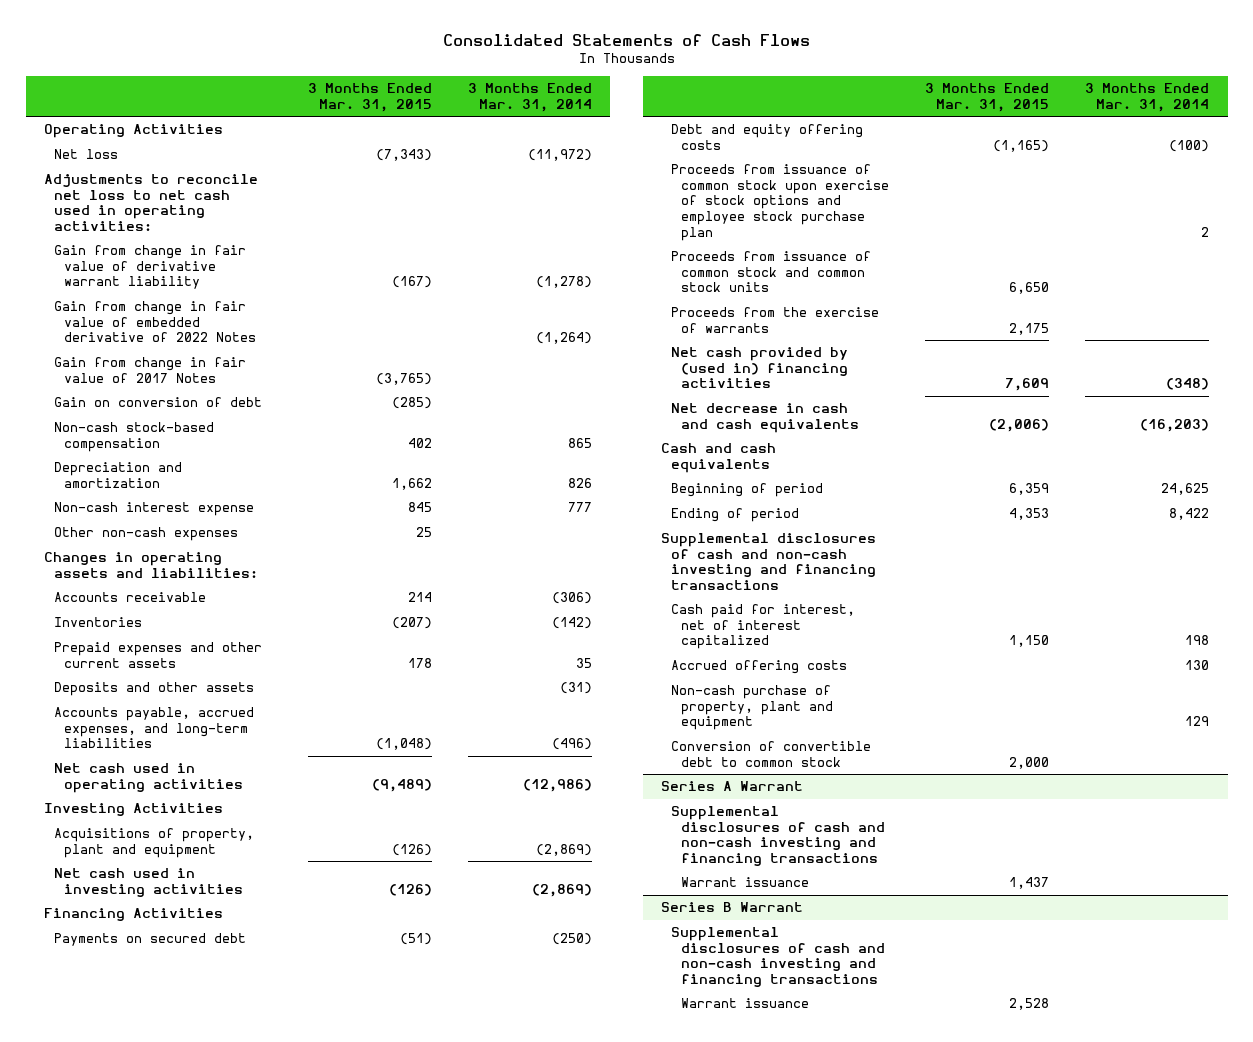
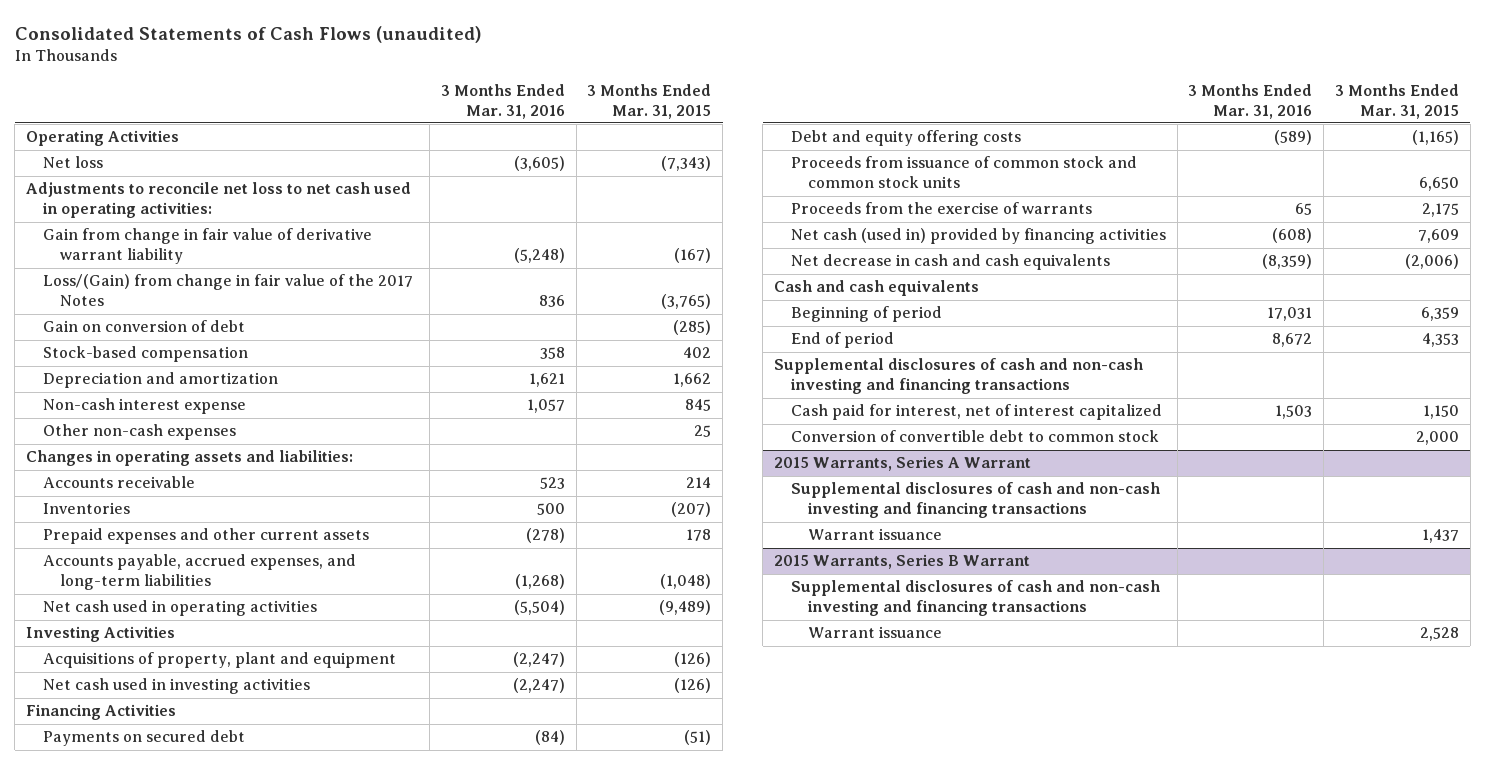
[442,33,810,46] Consolidated Statements of Cash Flows -> [14,25,482,43] Consolidated Statements of Cash Flows (unaudited)
[468,83,593,112] 3 Months Ended Mar. 31, 2014 -> none
none -> [440,83,565,119] 3 Months Ended Mar. 31, 2016
[53,301,256,343] Gain from change in fair value of embedded derivative of 2022 Notes -> none
[53,357,246,383] Gain from change in fair value of 2017 Notes -> [43,274,414,307] Loss/(Gain) from change in fair value of the 2017 Notes
[53,422,214,452] Non-cash stock-based compensation -> [43,346,249,363] Stock-based compensation
[53,682,254,697] Deposits and other assets -> none
[670,164,889,241] Proceeds from issuance of common stock upon exercise of stock options and employee stock purchase plan -> none
[670,347,848,389] Net cash provided by (used in) financing activities -> [790,228,1166,245] Net cash (used in) provided by financing activities
[670,508,799,523] Ending of period -> [790,332,894,349] End of period
[670,660,847,675] Accrued offering costs -> none
[670,685,833,731] Non-cash purchase of property, plant and equipment -> none
[660,781,803,792] Series A Warrant -> [773,456,1031,472] 2015 Warrants, Series A Warrant
[660,902,803,913] Series B Warrant -> [773,554,1030,570] 2015 Warrants, Series B Warrant

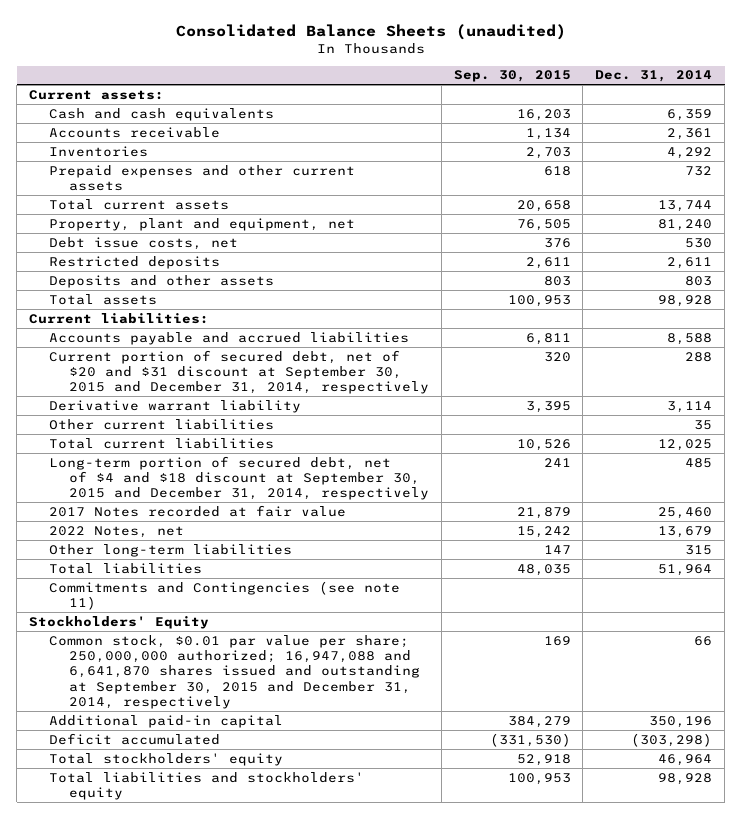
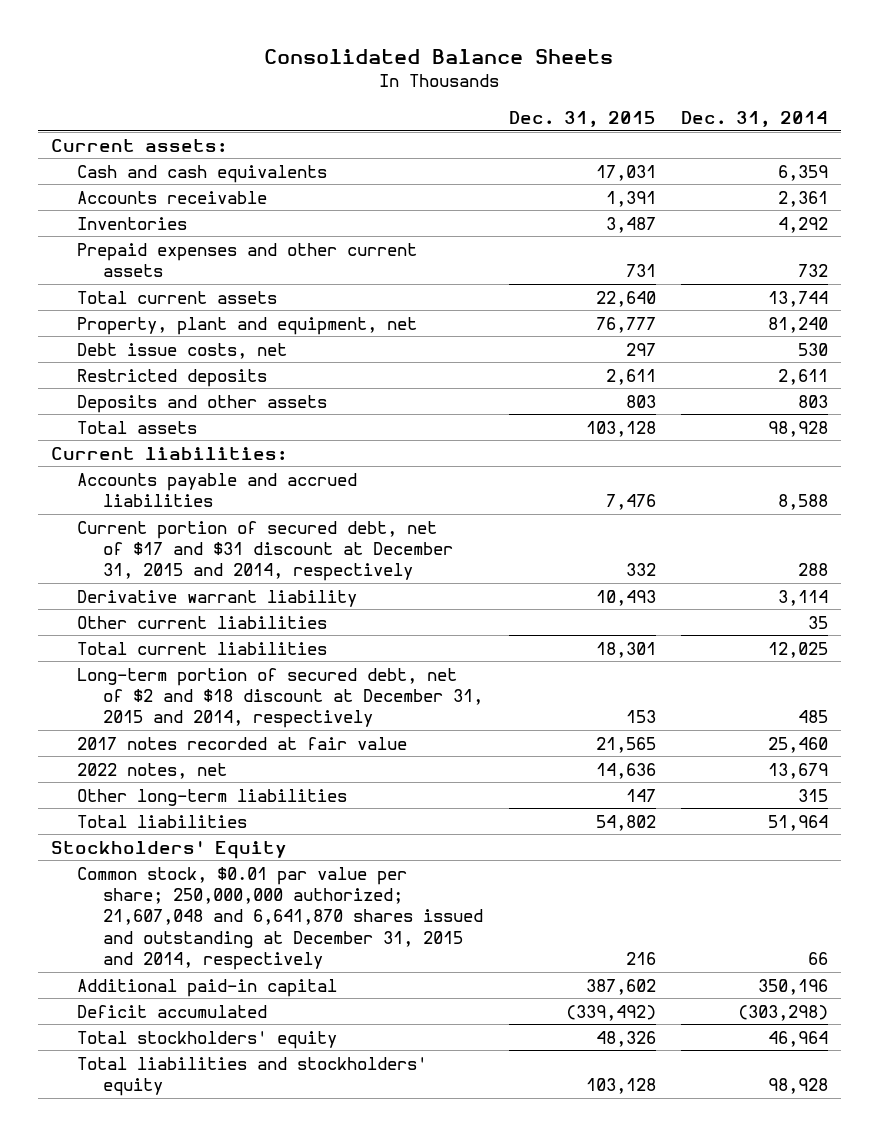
[175,24,566,41] Consolidated Balance Sheets (unaudited) -> [264,49,614,65] Consolidated Balance Sheets
[453,70,571,83] Sep. 30, 2015 -> none
none -> [508,111,656,128] Dec. 31, 2015
[49,349,430,395] Current portion of secured debt, net of $20 and $31 discount at September 30, 2015 and December 31, 2014, respectively -> [76,520,453,582] Current portion of secured debt, net of $17 and $31 discount at December 31, 2015 and 2014, respectively
[49,455,430,501] Long-term portion of secured debt, net of $4 and $18 discount at September 30, 2015 and December 31, 2014, respectively -> [76,667,483,729] Long-term portion of secured debt, net of $2 and $18 discount at December 31, 2015 and 2014, respectively
[49,504,347,517] 2017 Notes recorded at fair value -> [76,736,407,750] 2017 notes recorded at fair value
[49,525,185,538] 2022 Notes, net -> [76,762,227,779] 2022 notes, net
[49,580,401,610] Commitments and Contingencies (see note 11) -> none
[49,634,421,709] Common stock, $0.01 par value per share; 250,000,000 authorized; 16,947,088 and 6,641,870 shares issued and outstanding at September 30, 2015 and December 31, 2014, respectively -> [76,866,483,971] Common stock, $0.01 par value per share; 250,000,000 authorized; 21,607,048 and 6,641,870 shares issued and outstanding at December 31, 2015 and 2014, respectively

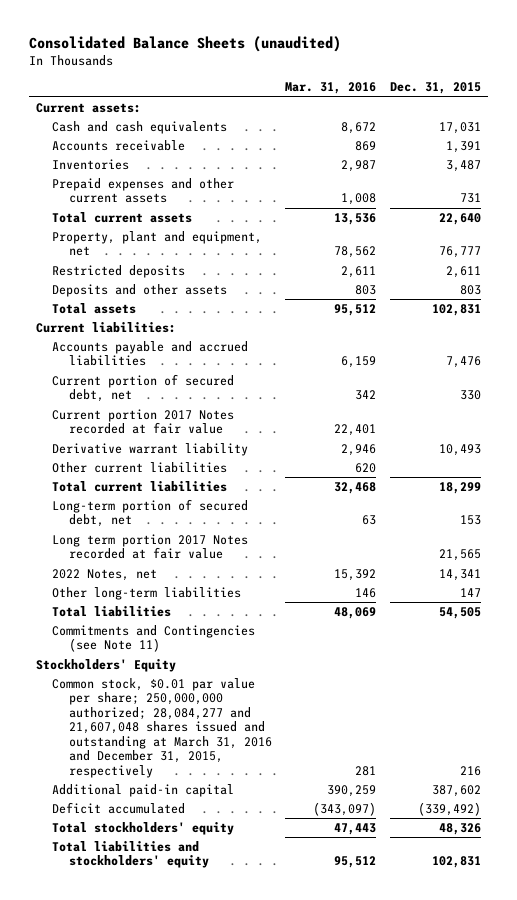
[264,49,614,65] Consolidated Balance Sheets -> [28,36,341,53] Consolidated Balance Sheets (unaudited)
[681,111,829,128] Dec. 31, 2014 -> none
none -> [285,82,377,95] Mar. 31, 2016
[76,342,287,359] Debt issue costs, net -> none
[585,420,656,437] 103,128 -> [432,303,482,316] 102,831
[76,520,453,582] Current portion of secured debt, net of $17 and $31 discount at December 31, 2015 and 2014, respectively -> [52,373,235,403] Current portion of secured debt, net
[625,563,656,577] 332 -> [460,390,482,401] 330
none -> [52,408,235,435] Current portion 2017 Notes recorded at fair value
[595,641,656,658] 18,301 -> [439,481,482,494] 18,299
[76,667,483,729] Long-term portion of secured debt, net of $2 and $18 discount at December 31, 2015 and 2014, respectively -> [52,498,249,528] Long-term portion of secured debt, net
[76,736,407,750] 2017 notes recorded at fair value -> [52,533,249,560] Long term portion 2017 Notes recorded at fair value
[76,762,227,779] 2022 notes, net -> [52,568,158,581] 2022 Notes, net
[595,762,656,779] 14,636 -> [439,568,482,581] 14,341
[595,814,656,831] 54,802 -> [439,606,482,619] 54,505
none -> [52,624,256,653] Commitments and Contingencies (see Note 11)
[76,866,483,971] Common stock, $0.01 par value per share; 250,000,000 authorized; 21,607,048 and 6,641,870 shares issued and outstanding at December 31, 2015 and 2014, respectively -> [52,677,272,778] Common stock, $0.01 par value per share; 250,000,000 authorized; 28,084,277 and 21,607,048 shares issued and outstanding at March 31, 2016 and December 31, 2015, respectively
[585,1078,656,1095] 103,128 -> [432,856,482,869] 102,831

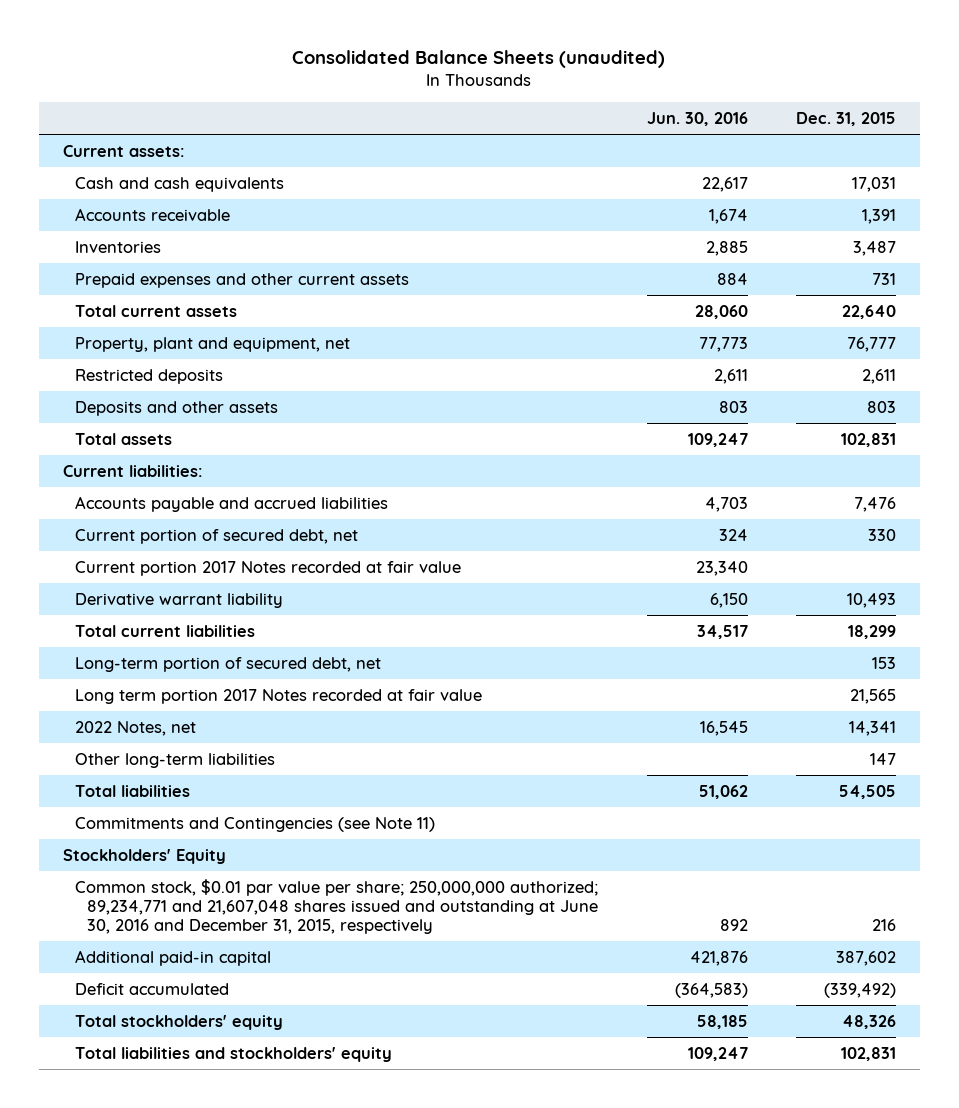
[285,82,377,95] Mar. 31, 2016 -> none
none -> [646,111,748,126] Jun. 30, 2016
[52,461,228,473] Other current liabilities -> none
[52,677,272,778] Common stock, $0.01 par value per share; 250,000,000 authorized; 28,084,277 and 21,607,048 shares issued and outstanding at March 31, 2016 and December 31, 2015, respectively -> [74,878,599,935] Common stock, $0.01 par value per share; 250,000,000 authorized; 89,234,771 and 21,607,048 shares issued and outstanding at June 30, 2016 and December 31, 2015, respectively

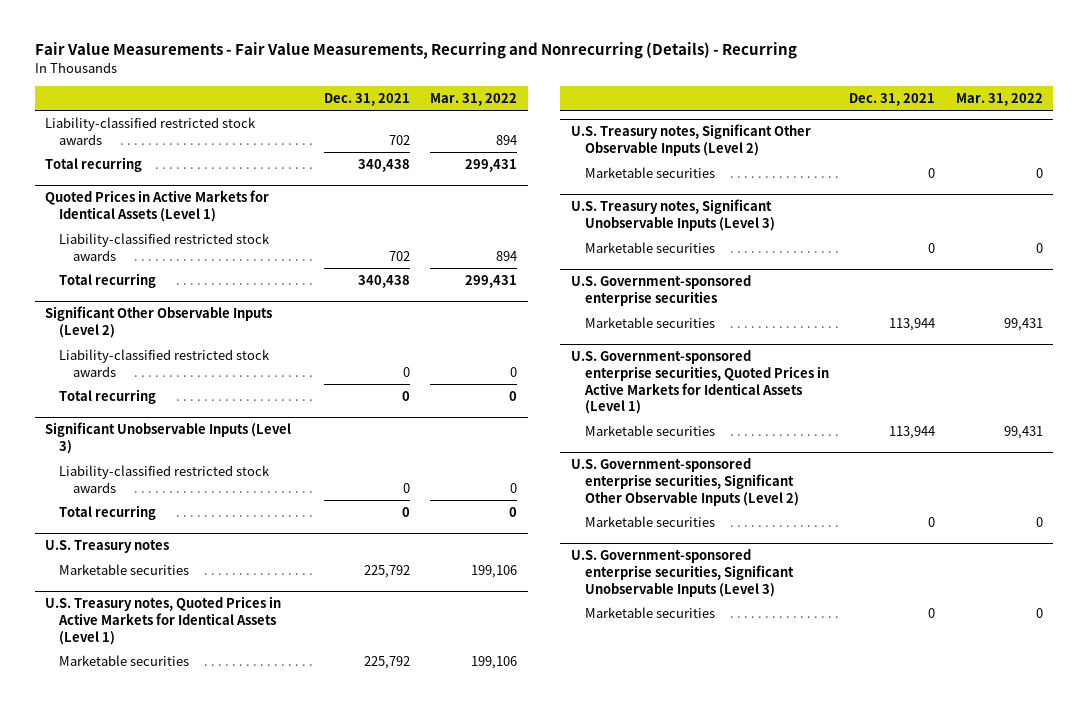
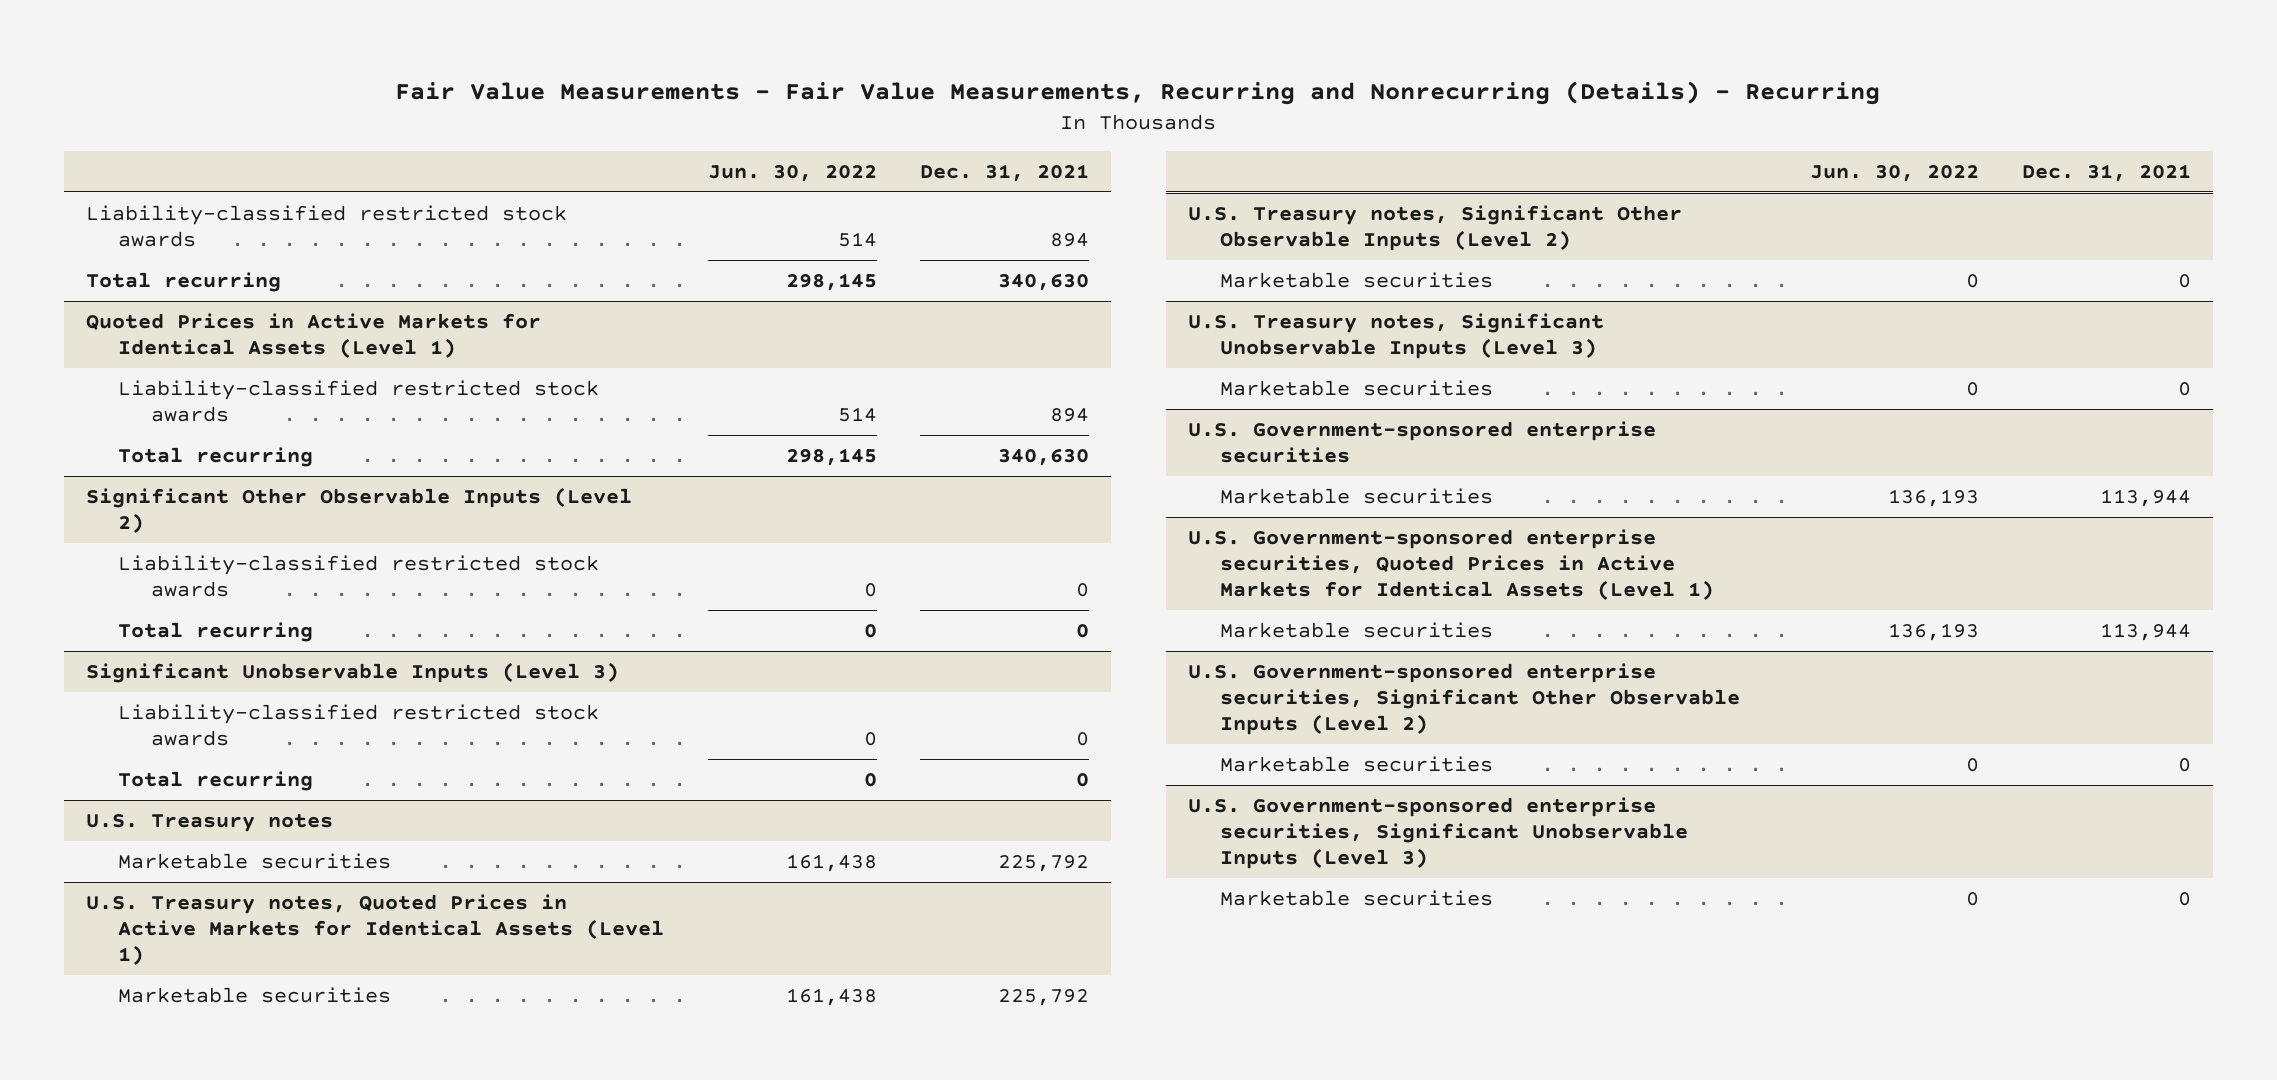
[430,92,518,106] Mar. 31, 2022 -> none
none -> [707,164,877,182] Jun. 30, 2022
[388,134,410,145] 702 -> [1049,232,1089,247] 894
[357,159,410,173] 340,438 -> [997,273,1089,291] 340,630
[388,250,410,261] 702 -> [1049,407,1089,422] 894
[357,275,410,289] 340,438 -> [997,448,1089,466] 340,630

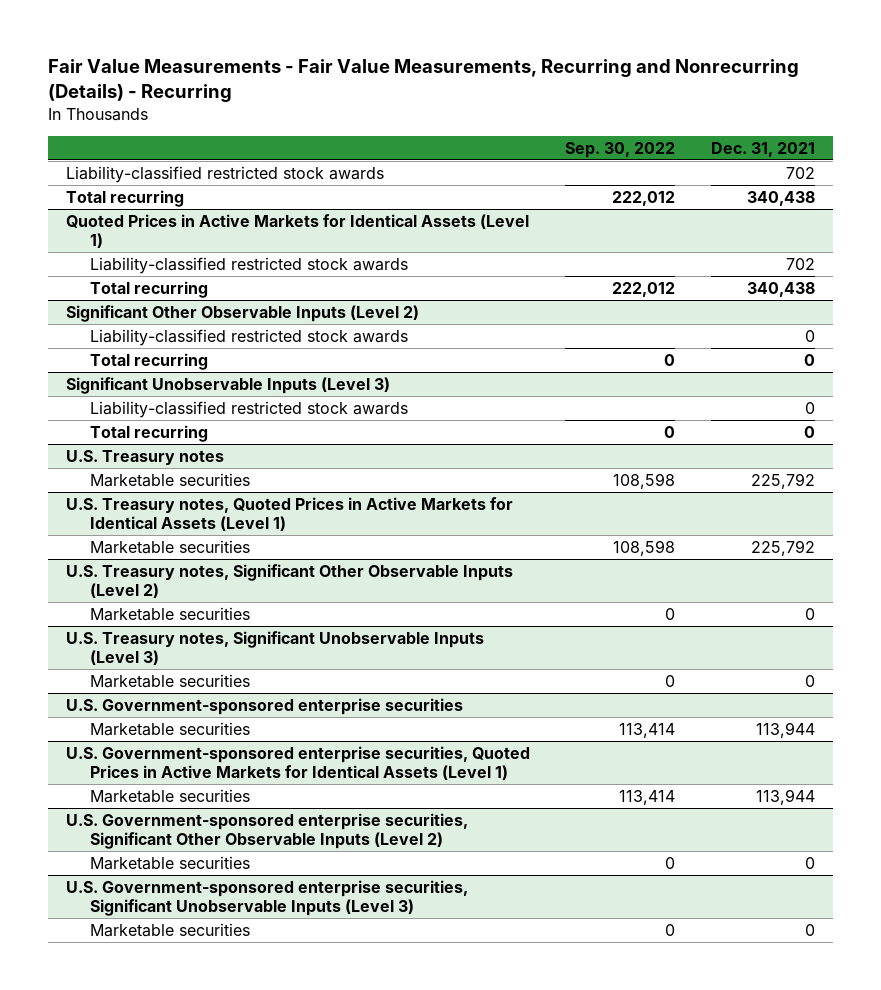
[707,164,877,182] Jun. 30, 2022 -> none
none -> [565,141,676,158] Sep. 30, 2022
[1049,232,1089,247] 894 -> [785,166,815,179] 702
[997,273,1089,291] 340,630 -> [746,190,815,206] 340,438
[1049,407,1089,422] 894 -> [785,257,815,270] 702
[997,448,1089,466] 340,630 -> [746,281,815,297] 340,438

